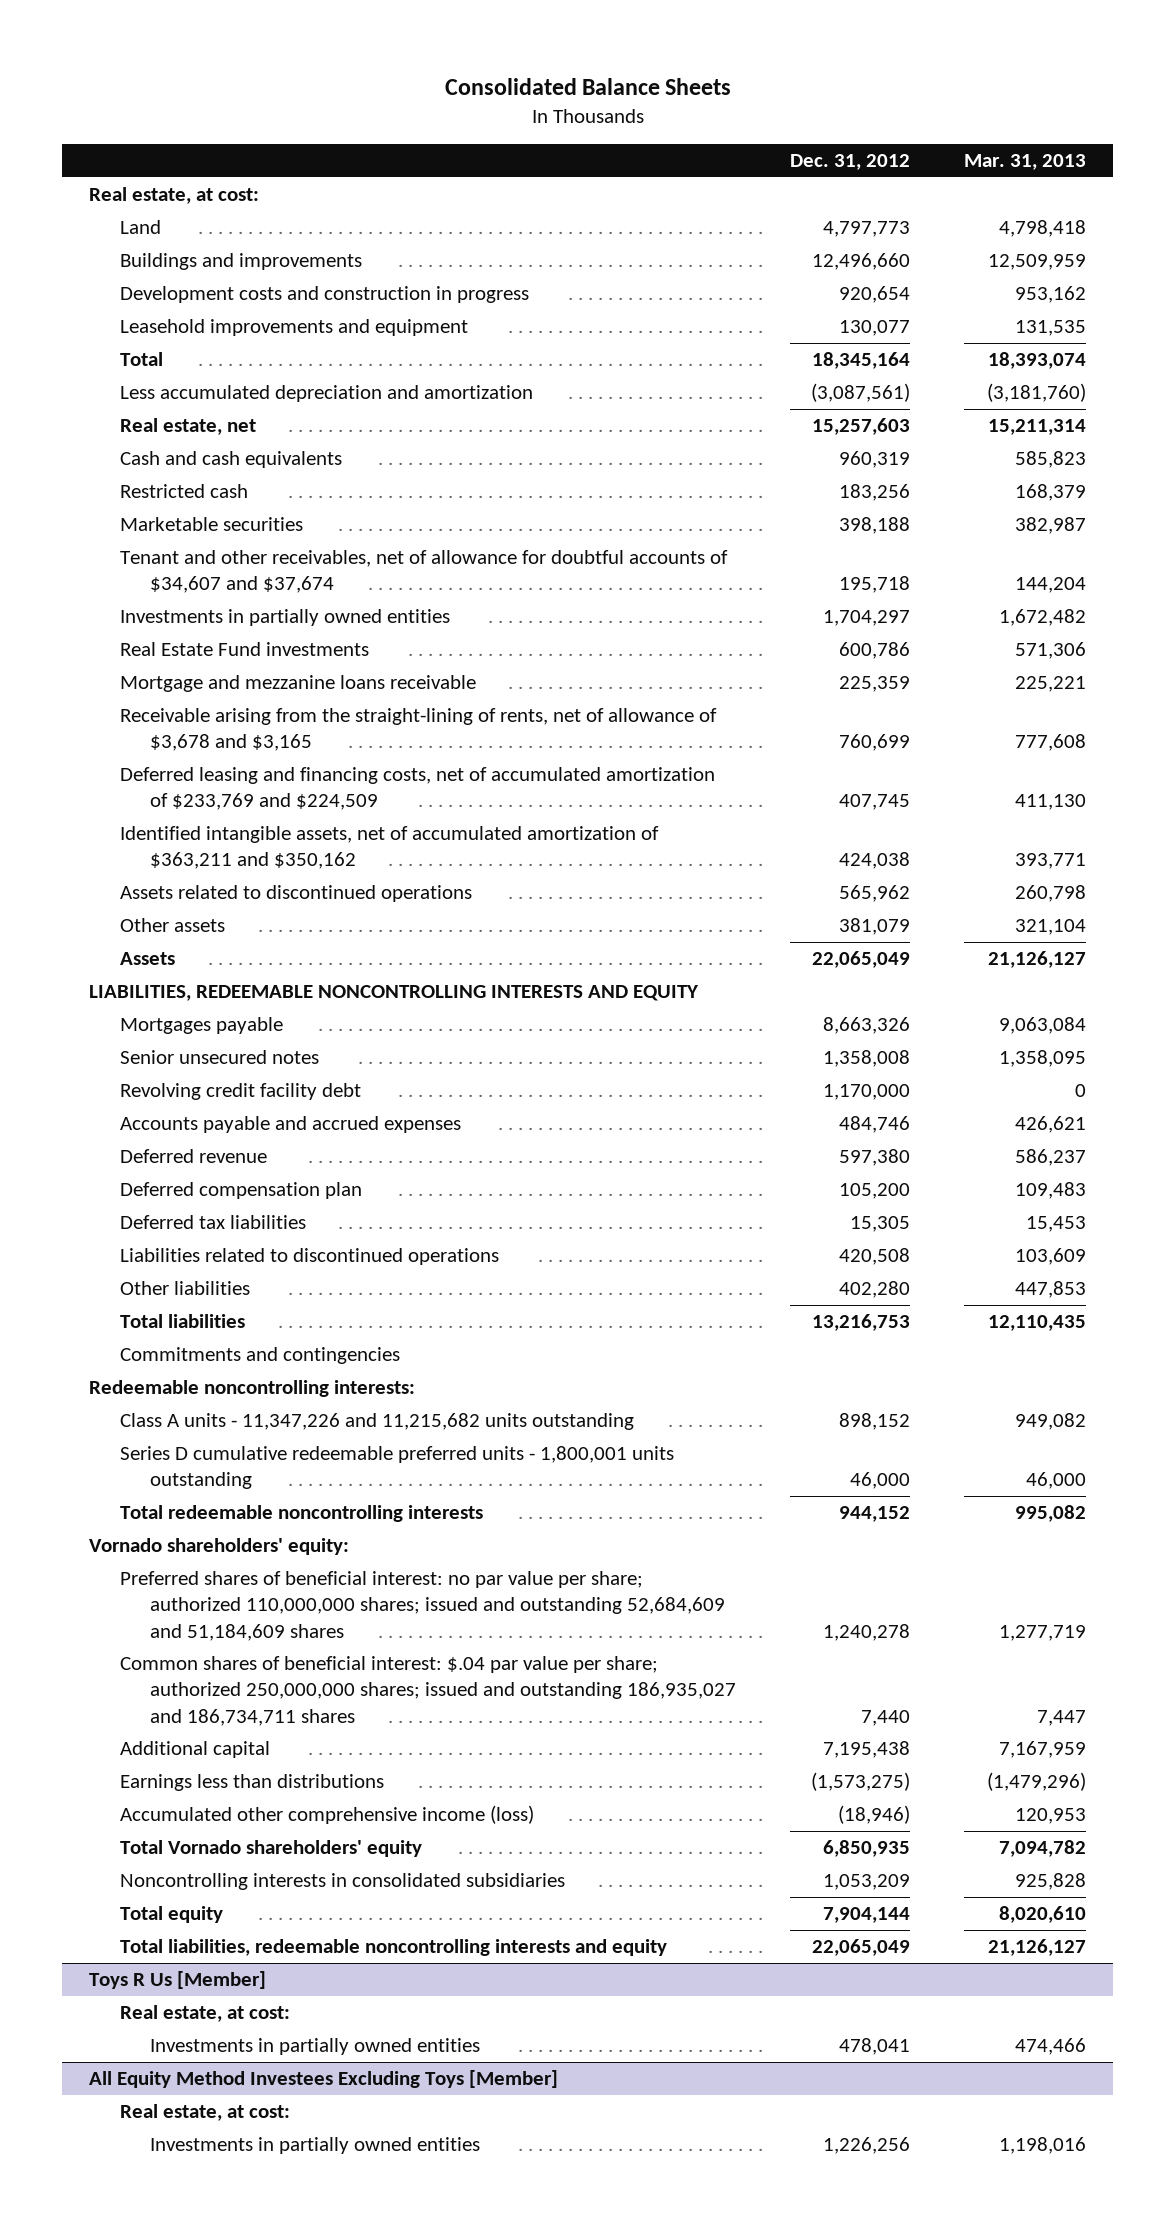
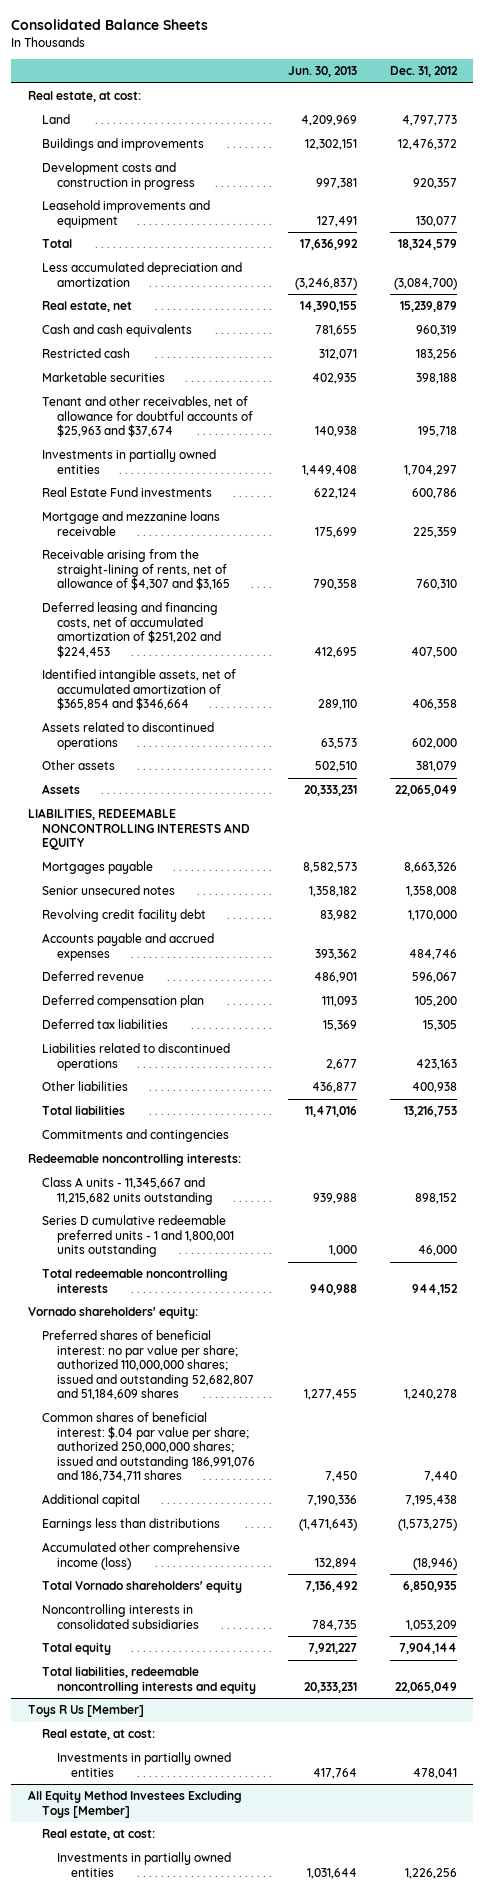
[964,154,1087,171] Mar. 31, 2013 -> none
none -> [288,66,358,78] Jun. 30, 2013
[812,253,911,271] 12,496,660 -> [397,139,457,151] 12,476,372
[839,286,911,304] 920,654 -> [412,177,457,189] 920,357
[812,352,911,370] 18,345,164 -> [397,239,457,251] 18,324,579
[811,383,911,403] (3,087,561) -> [393,277,457,290] (3,084,700)
[812,418,911,436] 15,257,603 -> [399,301,457,313] 15,239,879
[119,550,728,594] Tenant and other receivables, net of allowance for doubtful accounts of $34,607 and $37,674 -> [42,396,253,438] Tenant and other receivables, net of allowance for doubtful accounts of $25,963 and $37,674
[119,708,717,752] Receivable arising from the straight-lining of rents, net of allowance of $3,678 and $3,165 -> [42,549,230,591] Receivable arising from the straight-lining of rents, net of allowance of $4,307 and $3,165
[839,734,911,752] 760,699 -> [415,579,457,591] 760,310
[119,767,715,811] Deferred leasing and financing costs, net of accumulated amortization of $233,769 and $224,509 -> [42,602,221,658] Deferred leasing and financing costs, net of accumulated amortization of $251,202 and $224,453
[839,794,911,811] 407,745 -> [410,646,457,658] 407,500
[119,826,659,870] Identified intangible assets, net of accumulated amortization of $363,211 and $350,162 -> [42,669,237,711] Identified intangible assets, net of accumulated amortization of $365,854 and $346,664
[839,852,911,870] 424,038 -> [411,699,457,711] 406,358
[839,885,911,903] 565,962 -> [411,737,457,749] 602,000
[839,1149,911,1167] 597,380 -> [411,972,457,984] 596,067
[839,1248,911,1266] 420,508 -> [415,1058,457,1070] 423,163
[839,1281,911,1299] 402,280 -> [411,1082,457,1094] 400,938
[119,1413,634,1431] Class A units - 11,347,226 and 11,215,682 units outstanding -> [42,1177,213,1205] Class A units - 11,345,667 and 11,215,682 units outstanding
[119,1446,674,1490] Series D cumulative redeemable preferred units - 1,800,001 units outstanding -> [42,1215,234,1258] Series D cumulative redeemable preferred units - 1 and 1,800,001 units outstanding
[119,1571,725,1641] Preferred shares of beneficial interest: no par value per share; authorized 110,000,000 shares; issued and outstanding 52,684,609 and 51,184,609 shares -> [42,1330,254,1401] Preferred shares of beneficial interest: no par value per share; authorized 110,000,000 shares; issued and outstanding 52,682,807 and 51,184,609 shares
[119,1656,736,1726] Common shares of beneficial interest: $.04 par value per share; authorized 250,000,000 shares; issued and outstanding 186,935,027 and 186,734,711 shares -> [42,1412,255,1483] Common shares of beneficial interest: $.04 par value per share; authorized 250,000,000 shares; issued and outstanding 186,991,076 and 186,734,711 shares

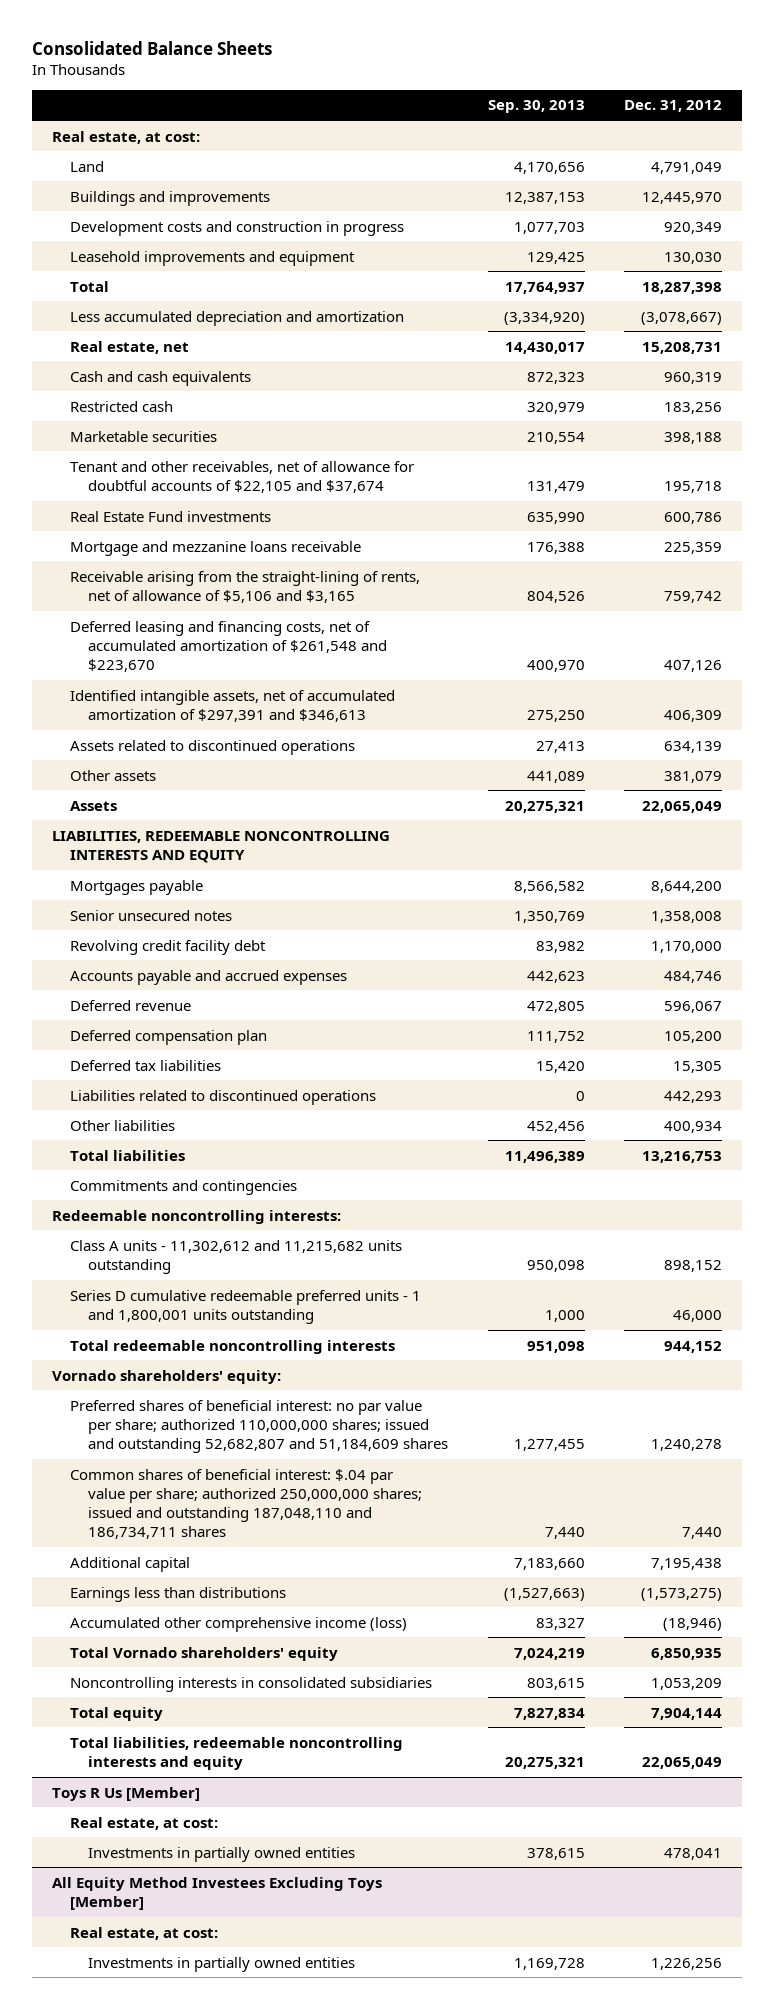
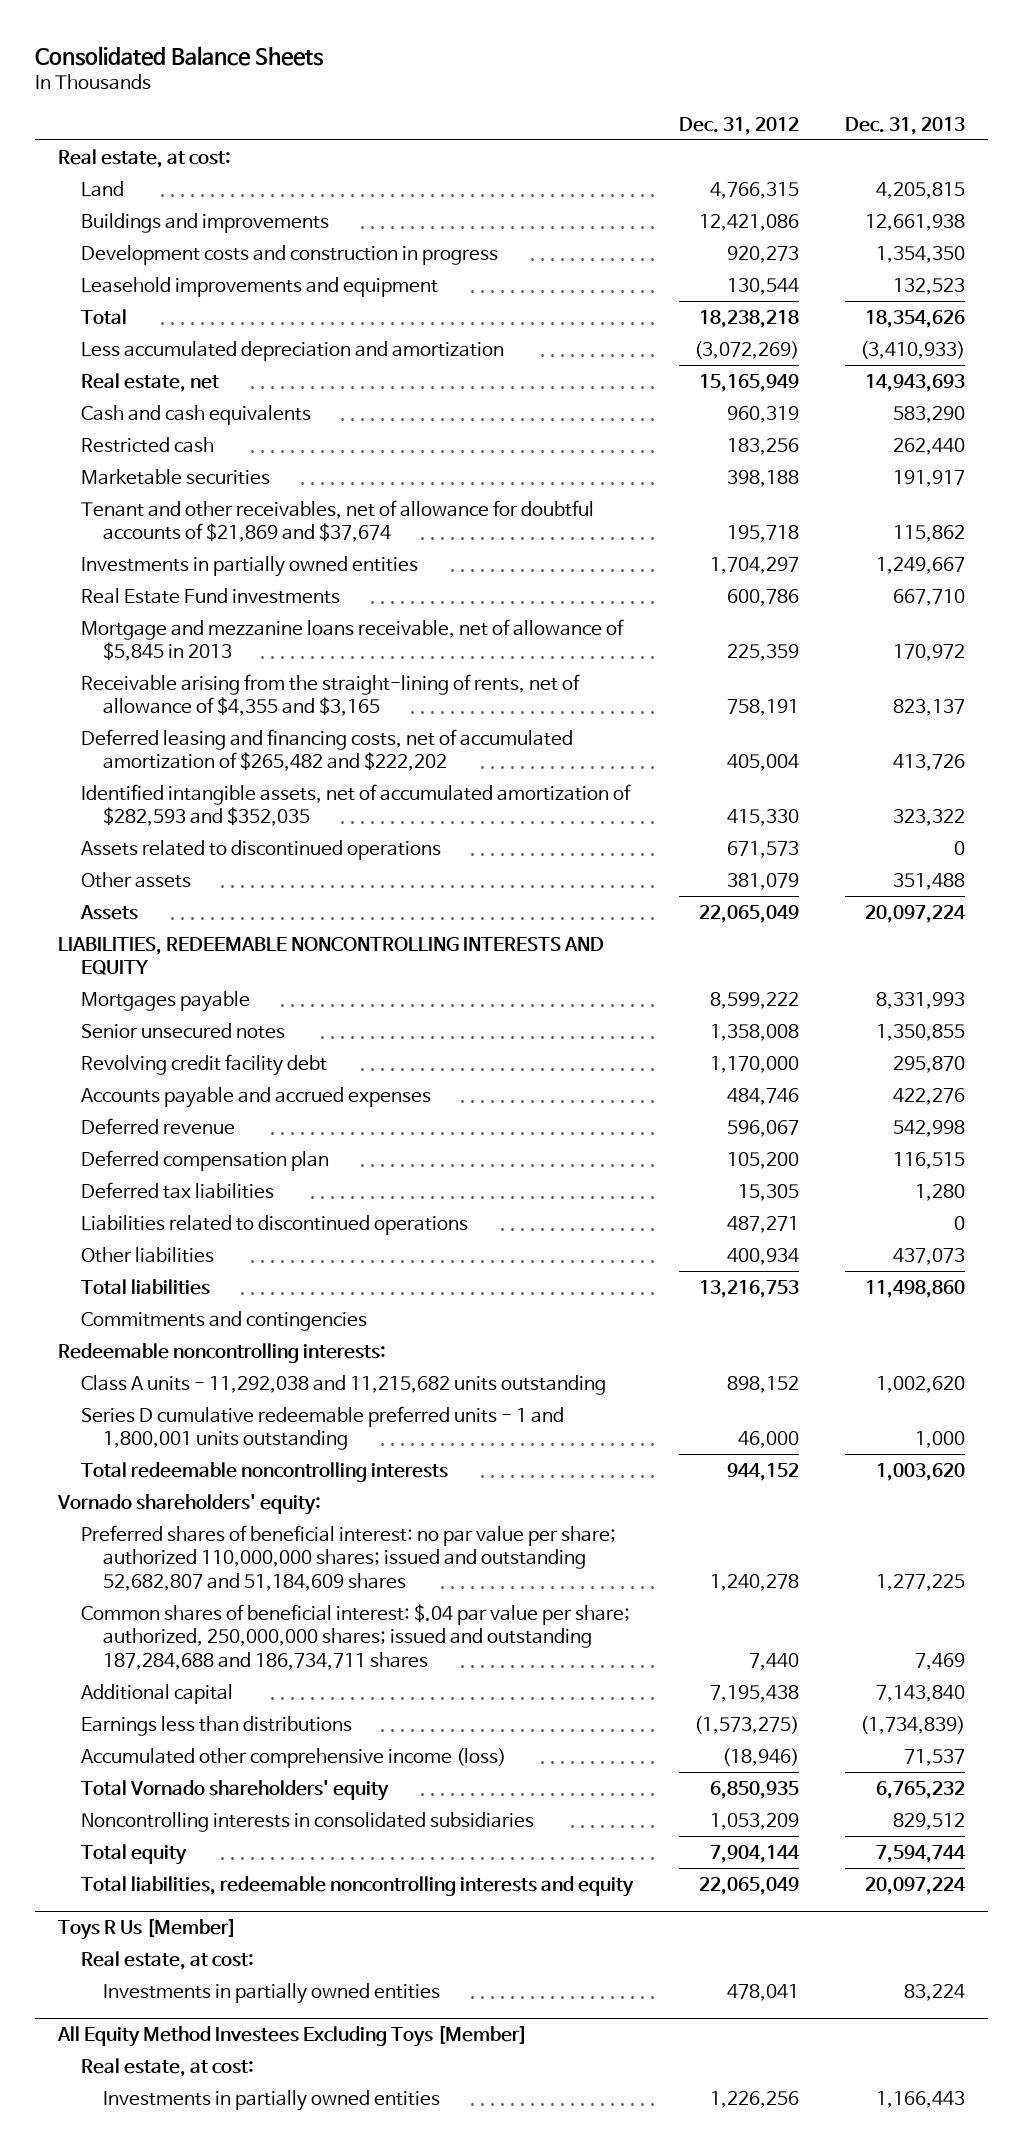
[487,100,585,114] Sep. 30, 2013 -> none
none -> [844,116,965,135] Dec. 31, 2013
[651,161,723,174] 4,791,049 -> [709,181,799,199] 4,766,315
[642,191,723,204] 12,445,970 -> [698,213,799,231] 12,421,086
[664,221,723,234] 920,349 -> [726,245,799,263] 920,273
[664,251,723,264] 130,030 -> [726,277,799,295] 130,544
[642,281,723,294] 18,287,398 -> [698,309,799,328] 18,238,218
[641,311,723,325] (3,078,667) -> [693,340,799,359] (3,072,269)
[642,341,723,354] 15,208,731 -> [698,373,799,392] 15,165,949
[69,460,414,493] Tenant and other receivables, net of allowance for doubtful accounts of $22,105 and $37,674 -> [80,499,594,543] Tenant and other receivables, net of allowance for doubtful accounts of $21,869 and $37,674
none -> [80,555,418,577] Investments in partially owned entities
[69,540,361,556] Mortgage and mezzanine loans receivable -> [80,618,624,662] Mortgage and mezzanine loans receivable, net of allowance of $5,845 in 2013
[69,570,420,603] Receivable arising from the straight-lining of rents, net of allowance of $5,106 and $3,165 -> [80,673,580,717] Receivable arising from the straight-lining of rents, net of allowance of $4,355 and $3,165
[664,590,723,603] 759,742 -> [726,699,799,717] 758,191
[69,620,387,673] Deferred leasing and financing costs, net of accumulated amortization of $261,548 and $223,670 -> [80,728,573,772] Deferred leasing and financing costs, net of accumulated amortization of $265,482 and $222,202
[664,660,723,673] 407,126 -> [726,754,799,772] 405,004
[69,689,395,722] Identified intangible assets, net of accumulated amortization of $297,391 and $346,613 -> [80,783,631,827] Identified intangible assets, net of accumulated amortization of $282,593 and $352,035
[664,709,723,722] 406,309 -> [726,809,799,827] 415,330
[664,740,723,753] 634,139 -> [726,840,799,858] 671,573
[651,880,723,893] 8,644,200 -> [709,991,799,1009] 8,599,222
[664,1090,723,1103] 442,293 -> [726,1215,799,1233] 487,271
[69,1239,402,1274] Class A units - 11,302,612 and 11,215,682 units outstanding -> [80,1374,606,1395] Class A units - 11,292,038 and 11,215,682 units outstanding
[69,1468,422,1540] Common shares of beneficial interest: $.04 par value per share; authorized 250,000,000 shares; issued and outstanding 187,048,110 and 186,734,711 shares -> [80,1603,630,1670] Common shares of beneficial interest: $.04 par value per share; authorized, 250,000,000 shares; issued and outstanding 187,284,688 and 186,734,711 shares

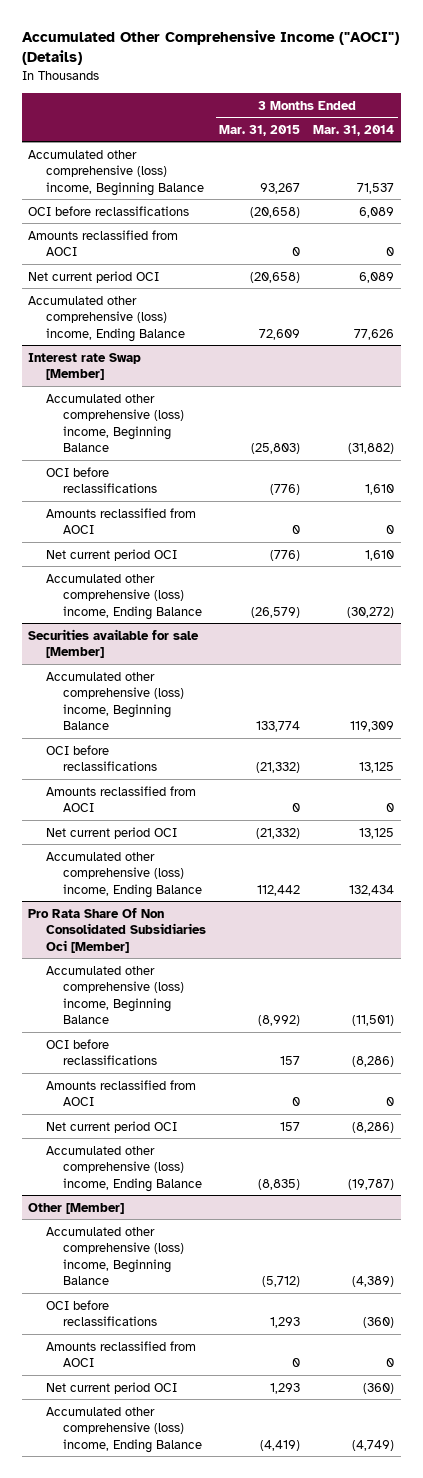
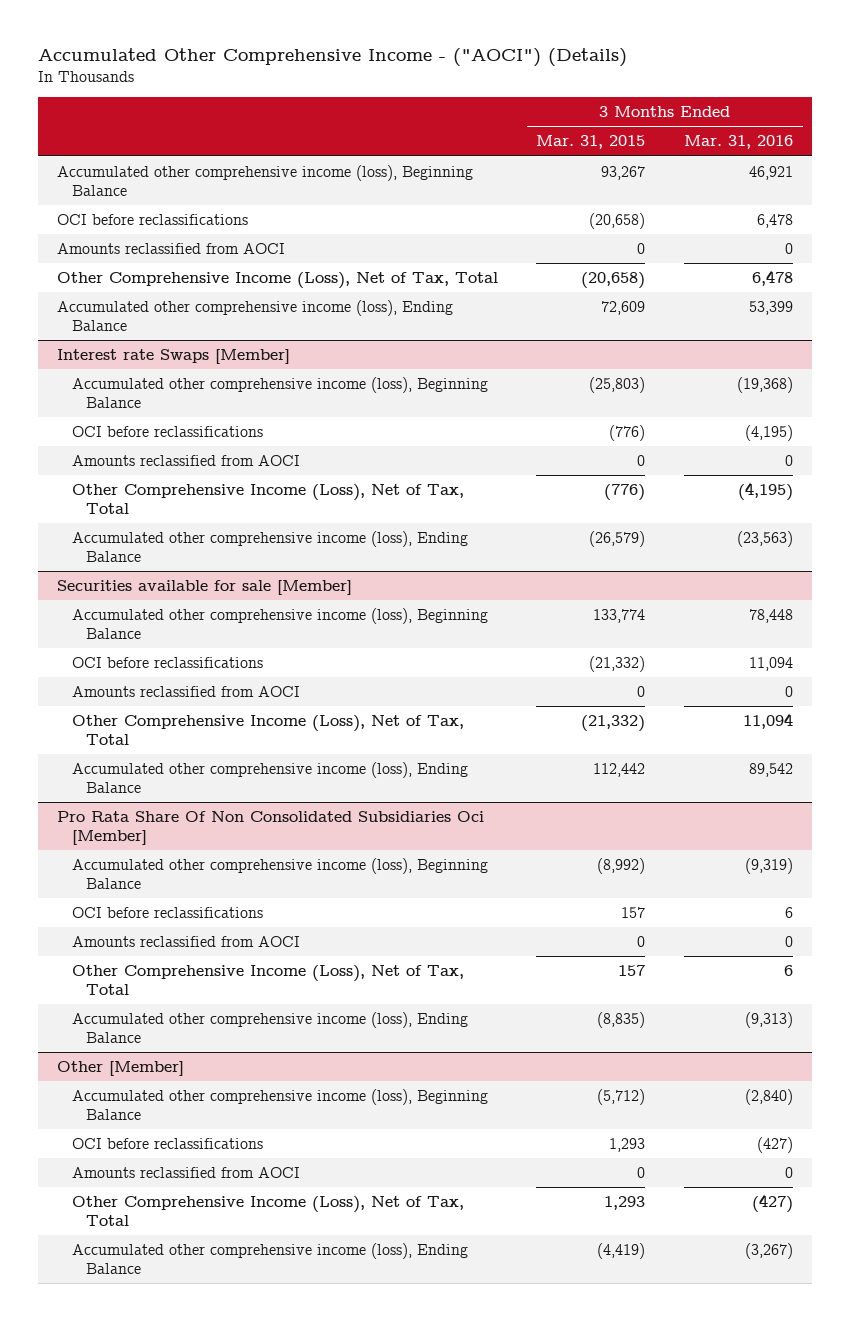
[21,29,399,66] Accumulated Other Comprehensive Income ("AOCI") (Details) -> [37,48,627,68] Accumulated Other Comprehensive Income - ("AOCI") (Details)
[313,124,395,136] Mar. 31, 2014 -> none
none -> [684,135,794,150] Mar. 31, 2016
[28,149,204,196] Accumulated other comprehensive (loss) income, Beginning Balance -> [56,164,473,197] Accumulated other comprehensive income (loss), Beginning Balance
[28,270,160,283] Net current period OCI -> [56,271,498,289] Other Comprehensive Income (Loss), Net of Tax, Total
[28,295,185,342] Accumulated other comprehensive (loss) income, Ending Balance -> [56,299,453,332] Accumulated other comprehensive income (loss), Ending Balance
[28,352,142,381] Interest rate Swap [Member] -> [56,348,290,364] Interest rate Swaps [Member]
[45,393,184,453] Accumulated other comprehensive (loss) income, Beginning Balance -> [71,376,488,409] Accumulated other comprehensive income (loss), Beginning Balance
[45,548,177,561] Net current period OCI -> [71,483,464,515] Other Comprehensive Income (Loss), Net of Tax, Total
[45,573,202,620] Accumulated other comprehensive (loss) income, Ending Balance -> [71,530,468,563] Accumulated other comprehensive income (loss), Ending Balance
[45,671,184,731] Accumulated other comprehensive (loss) income, Beginning Balance -> [71,607,488,640] Accumulated other comprehensive income (loss), Beginning Balance
[45,826,177,839] Net current period OCI -> [71,714,464,746] Other Comprehensive Income (Loss), Net of Tax, Total
[45,851,202,898] Accumulated other comprehensive (loss) income, Ending Balance -> [71,761,468,794] Accumulated other comprehensive income (loss), Ending Balance
[45,965,184,1025] Accumulated other comprehensive (loss) income, Beginning Balance -> [71,857,488,890] Accumulated other comprehensive income (loss), Beginning Balance
[45,1120,177,1133] Net current period OCI -> [71,964,464,996] Other Comprehensive Income (Loss), Net of Tax, Total
[45,1145,202,1192] Accumulated other comprehensive (loss) income, Ending Balance -> [71,1011,468,1044] Accumulated other comprehensive income (loss), Ending Balance
[45,1226,184,1286] Accumulated other comprehensive (loss) income, Beginning Balance -> [71,1088,488,1121] Accumulated other comprehensive income (loss), Beginning Balance
[45,1381,177,1394] Net current period OCI -> [71,1195,464,1227] Other Comprehensive Income (Loss), Net of Tax, Total
[45,1406,202,1453] Accumulated other comprehensive (loss) income, Ending Balance -> [71,1242,468,1275] Accumulated other comprehensive income (loss), Ending Balance

